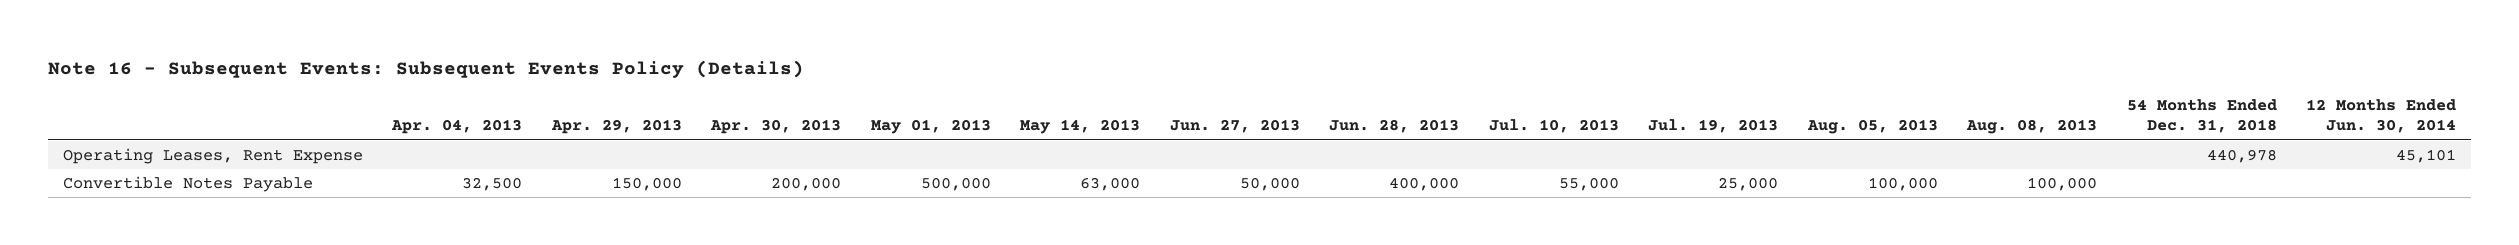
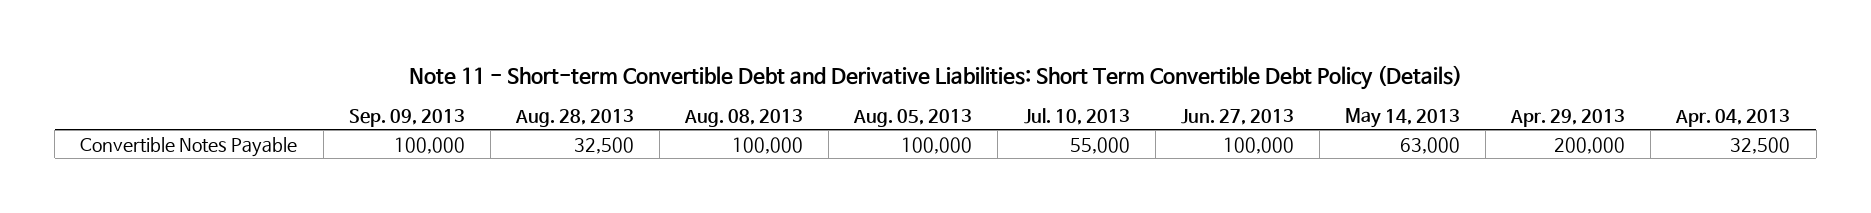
[48,60,805,79] Note 16 - Subsequent Events: Subsequent Events Policy (Details) -> [409,64,1463,90] Note 11 - Short-term Convertible Debt and Derivative Liabilities: Short Term Convertible Debt Policy (Details)
[710,119,842,135] Apr. 30, 2013 -> none
[870,119,991,135] May 01, 2013 -> none
[1329,119,1460,134] Jun. 28, 2013 -> none
[1648,119,1779,134] Jul. 19, 2013 -> none
[2126,99,2277,134] 54 Months Ended Dec. 31, 2018 -> none
[2306,99,2457,134] 12 Months Ended Jun. 30, 2014 -> none
none -> [348,108,465,127] Sep. 09, 2013
none -> [514,108,634,127] Aug. 28, 2013
[62,147,363,164] Operating Leases, Rent Expense -> none
[611,176,682,191] 150,000 -> [1554,136,1626,154] 200,000
[1239,176,1300,191] 50,000 -> [1222,136,1294,154] 100,000

